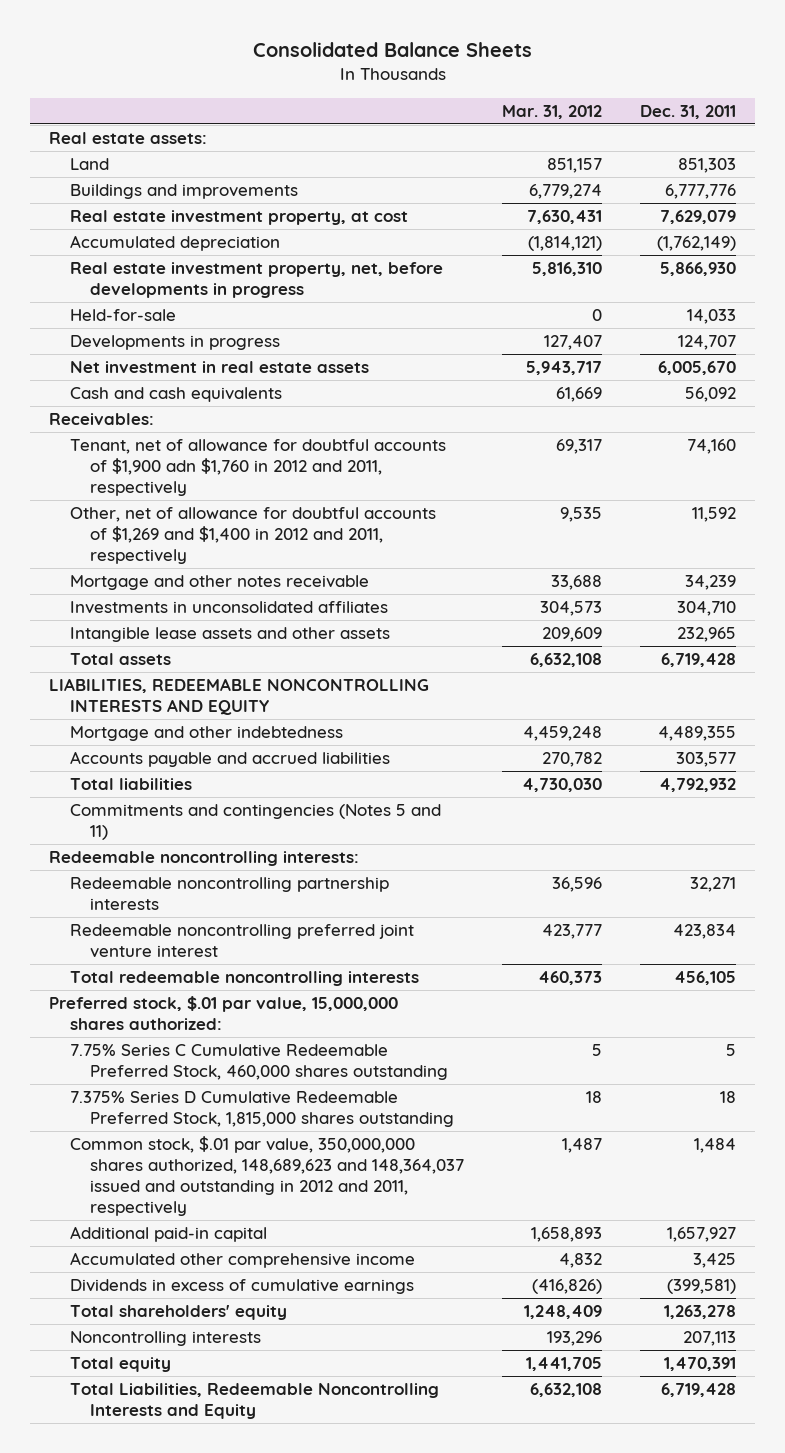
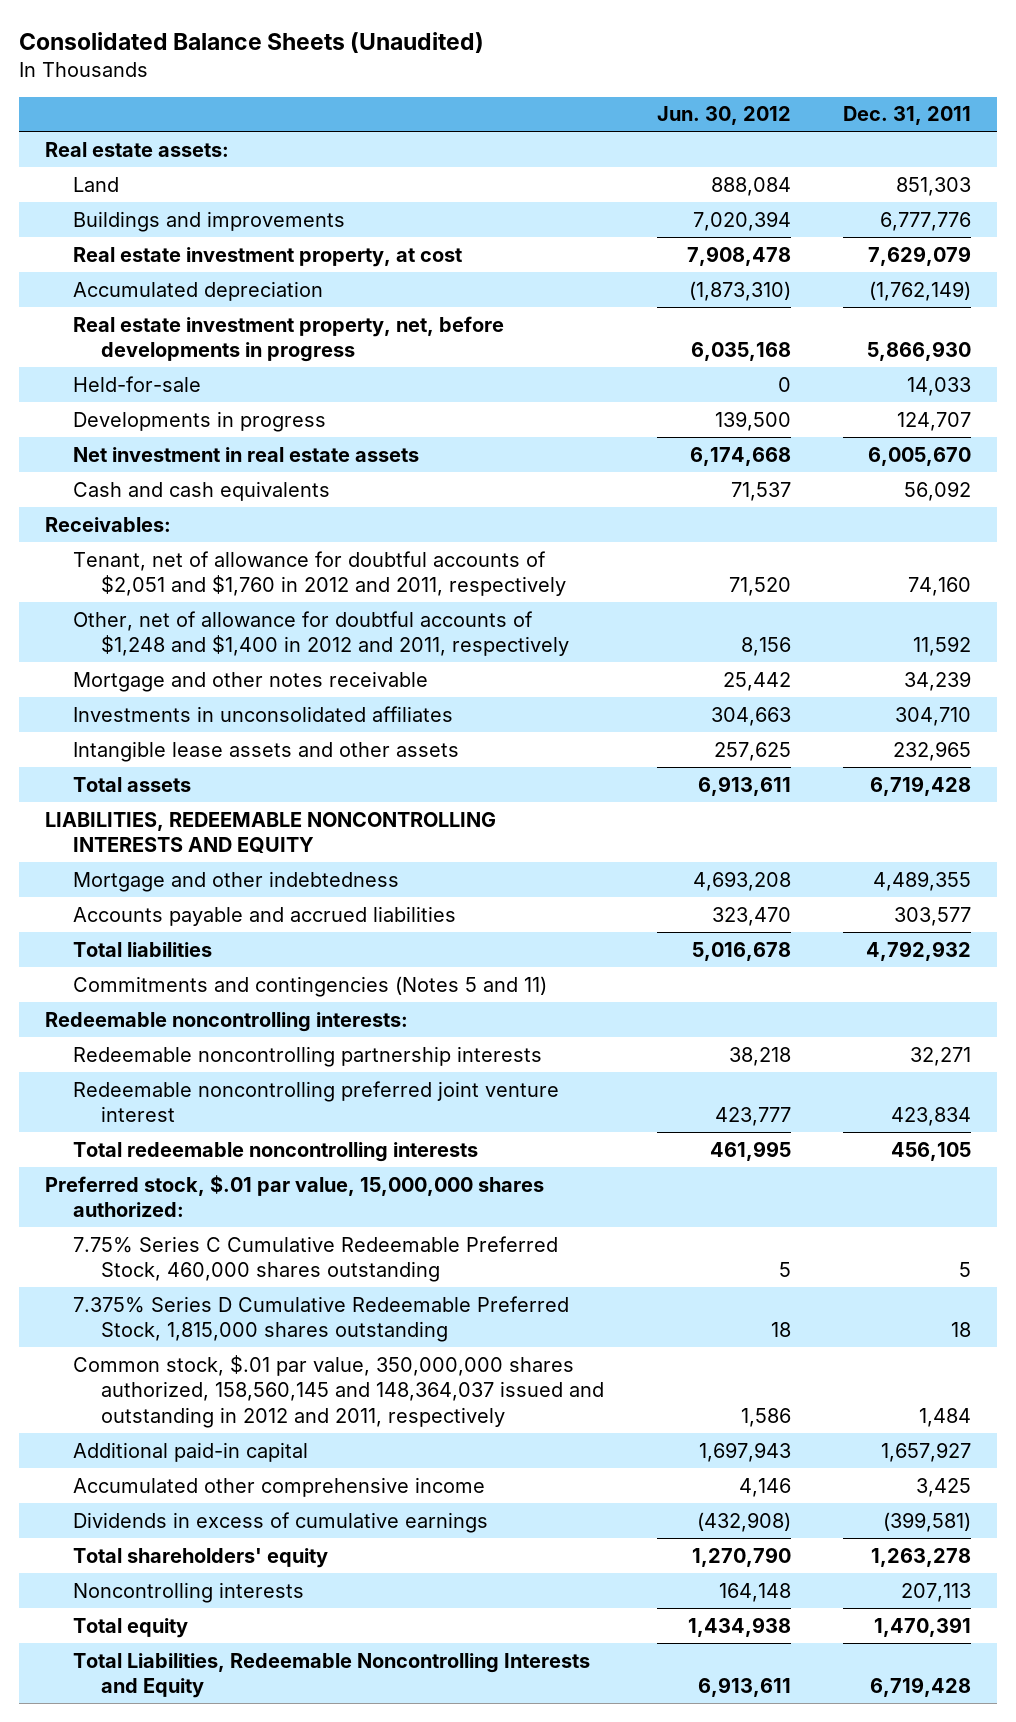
[252,42,532,58] Consolidated Balance Sheets -> [18,31,484,53] Consolidated Balance Sheets (Unaudited)
[501,104,602,119] Mar. 31, 2012 -> none
none -> [656,106,791,126] Jun. 30, 2012
[69,439,446,497] Tenant, net of allowance for doubtful accounts of $1,900 adn $1,760 in 2012 and 2011, respectively -> [73,550,567,597] Tenant, net of allowance for doubtful accounts of $2,051 and $1,760 in 2012 and 2011, respectively
[69,507,436,565] Other, net of allowance for doubtful accounts of $1,269 and $1,400 in 2012 and 2011, respectively -> [73,610,570,657] Other, net of allowance for doubtful accounts of $1,248 and $1,400 in 2012 and 2011, respectively
[69,1136,464,1217] Common stock, $.01 par value, 350,000,000 shares authorized, 148,689,623 and 148,364,037 issued and outstanding in 2012 and 2011, respectively -> [73,1354,605,1429] Common stock, $.01 par value, 350,000,000 shares authorized, 158,560,145 and 148,364,037 issued and outstanding in 2012 and 2011, respectively

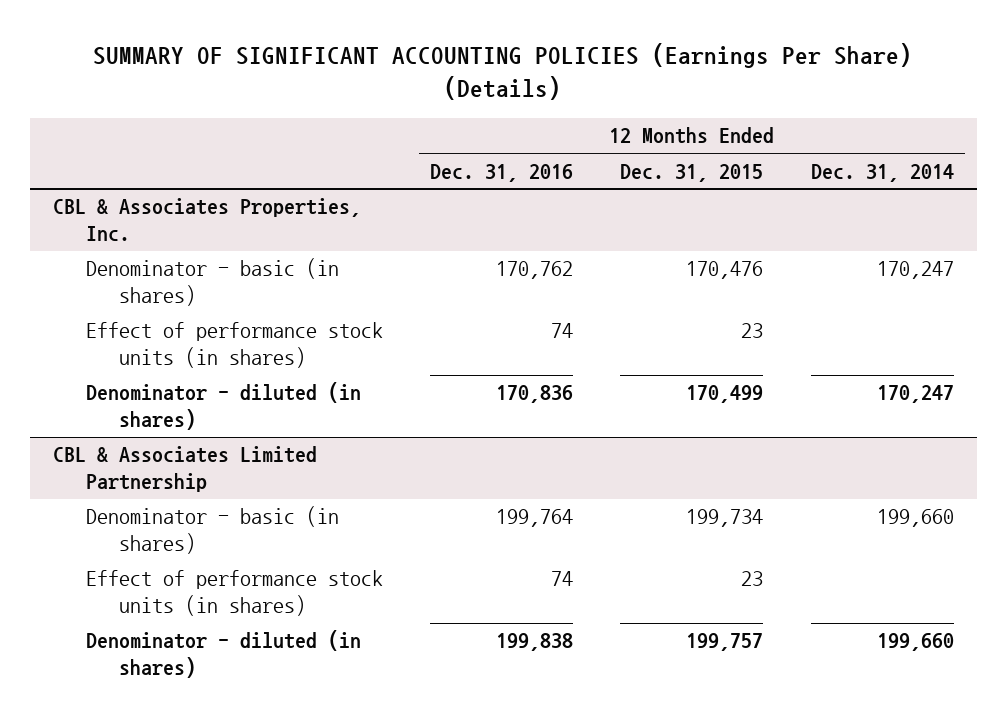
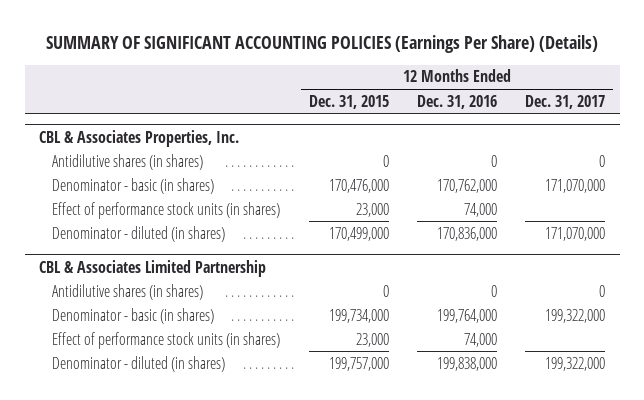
[810,163,954,182] Dec. 31, 2014 -> none
none -> [525,94,606,109] Dec. 31, 2017
none -> [52,153,204,170] Antidilutive shares (in shares)
[496,261,574,280] 170,762 -> [436,178,497,193] 170,762,000
[686,261,764,280] 170,476 -> [328,178,389,193] 170,476,000
[551,323,574,339] 74 -> [463,202,497,217] 74,000
[741,323,764,339] 23 -> [355,202,389,217] 23,000
[496,385,574,404] 170,836 -> [436,226,497,241] 170,836,000
[686,385,764,404] 170,499 -> [328,226,389,241] 170,499,000
none -> [52,283,204,300] Antidilutive shares (in shares)
[496,509,574,528] 199,764 -> [436,308,497,323] 199,764,000
[686,509,764,528] 199,734 -> [328,308,389,323] 199,734,000
[551,571,574,587] 74 -> [463,332,497,347] 74,000
[741,571,764,587] 23 -> [355,332,389,347] 23,000
[496,633,574,652] 199,838 -> [436,356,497,371] 199,838,000
[686,633,764,652] 199,757 -> [328,356,389,371] 199,757,000

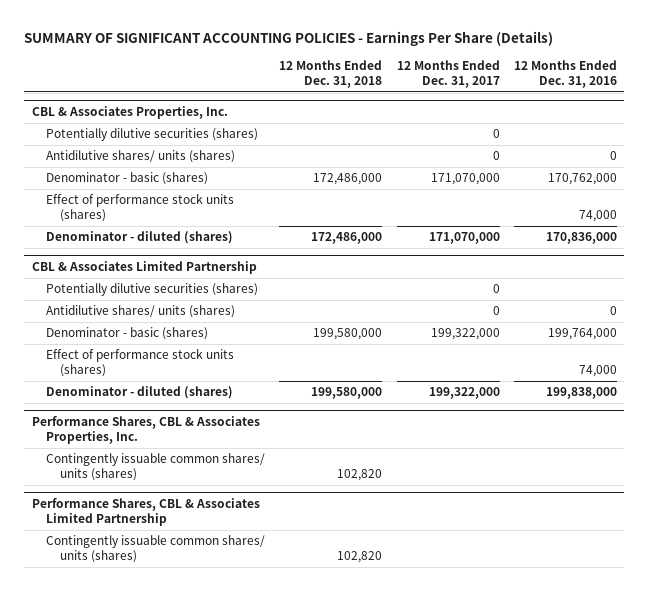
[46,35,599,54] SUMMARY OF SIGNIFICANT ACCOUNTING POLICIES (Earnings Per Share) (Details) -> [24,30,554,46] SUMMARY OF SIGNIFICANT ACCOUNTING POLICIES - Earnings Per Share (Details)
[308,94,389,109] Dec. 31, 2015 -> none
none -> [279,60,383,89] 12 Months Ended Dec. 31, 2018
none -> [45,128,258,142] Potentially dilutive securities (shares)
[52,153,204,170] Antidilutive shares (in shares) -> [45,150,235,164] Antidilutive shares/ units (shares)
[52,177,215,194] Denominator - basic (in shares) -> [45,172,208,186] Denominator - basic (shares)
[52,201,281,219] Effect of performance stock units (in shares) -> [45,193,234,223] Effect of performance stock units (shares)
[52,225,226,242] Denominator - diluted (in shares) -> [45,231,233,245] Denominator - diluted (shares)
none -> [45,283,258,297] Potentially dilutive securities (shares)
[52,283,204,300] Antidilutive shares (in shares) -> [45,305,235,319] Antidilutive shares/ units (shares)
[52,307,215,324] Denominator - basic (in shares) -> [45,327,208,341] Denominator - basic (shares)
[52,331,281,349] Effect of performance stock units (in shares) -> [45,348,234,378] Effect of performance stock units (shares)
[52,355,226,372] Denominator - diluted (in shares) -> [45,386,233,400] Denominator - diluted (shares)
none -> [31,415,260,444] Performance Shares, CBL & Associates Properties, Inc.
none -> [45,453,265,482] Contingently issuable common shares/ units (shares)
none -> [31,497,260,526] Performance Shares, CBL & Associates Limited Partnership
none -> [45,535,265,564] Contingently issuable common shares/ units (shares)

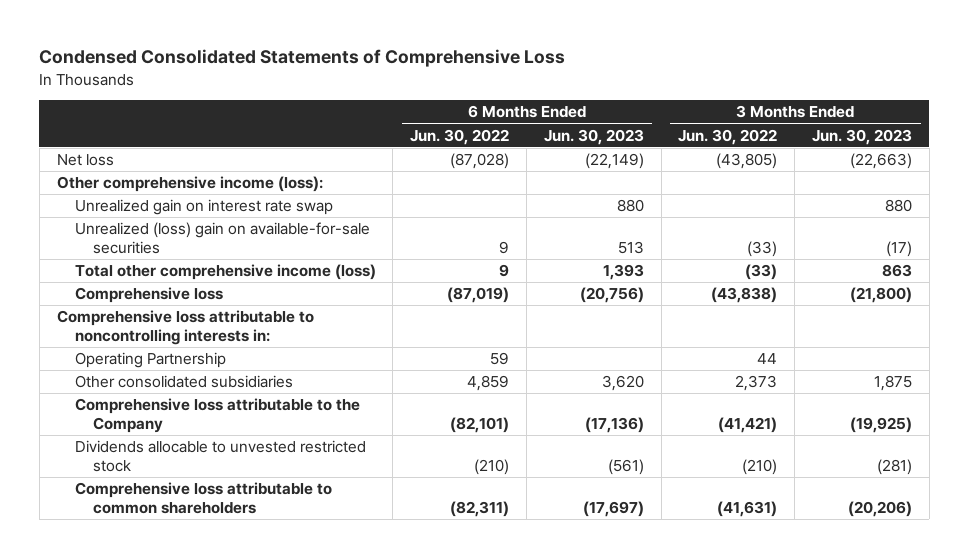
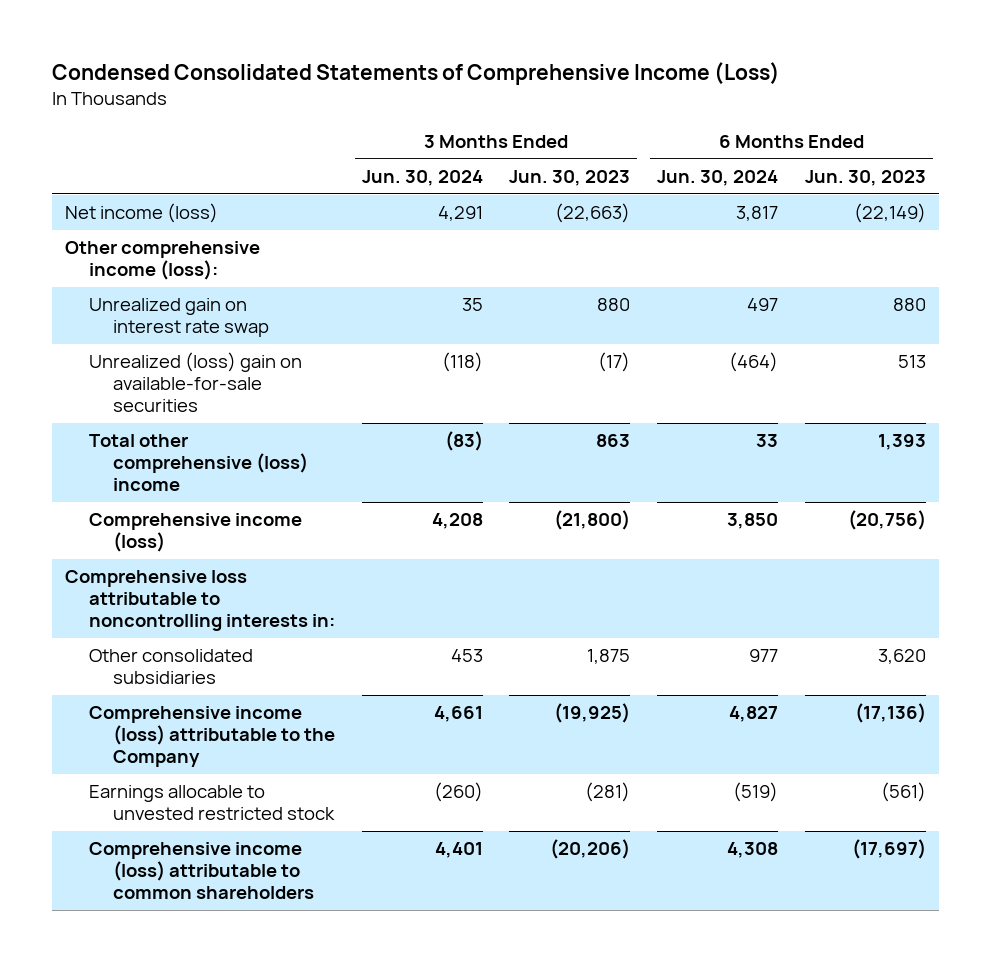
[39,49,566,68] Condensed Consolidated Statements of Comprehensive Loss -> [51,62,780,86] Condensed Consolidated Statements of Comprehensive Income (Loss)
[410,128,510,145] Jun. 30, 2022 -> none
[678,128,778,145] Jun. 30, 2022 -> none
none -> [361,169,483,186] Jun. 30, 2024
none -> [657,169,779,186] Jun. 30, 2024
[56,154,114,167] Net loss -> [65,203,219,224] Net income (loss)
[74,264,376,281] Total other comprehensive income (loss) -> [89,434,308,491] Total other comprehensive (loss) income
[74,287,223,304] Comprehensive loss -> [89,513,303,553] Comprehensive income (loss)
[74,352,226,369] Operating Partnership -> none
[74,398,360,433] Comprehensive loss attributable to the Company -> [89,706,335,767] Comprehensive income (loss) attributable to the Company
[74,440,366,472] Dividends allocable to unvested restricted stock -> [89,785,335,821] Earnings allocable to unvested restricted stock
[74,482,332,514] Comprehensive loss attributable to common shareholders -> [89,842,314,899] Comprehensive income (loss) attributable to common shareholders

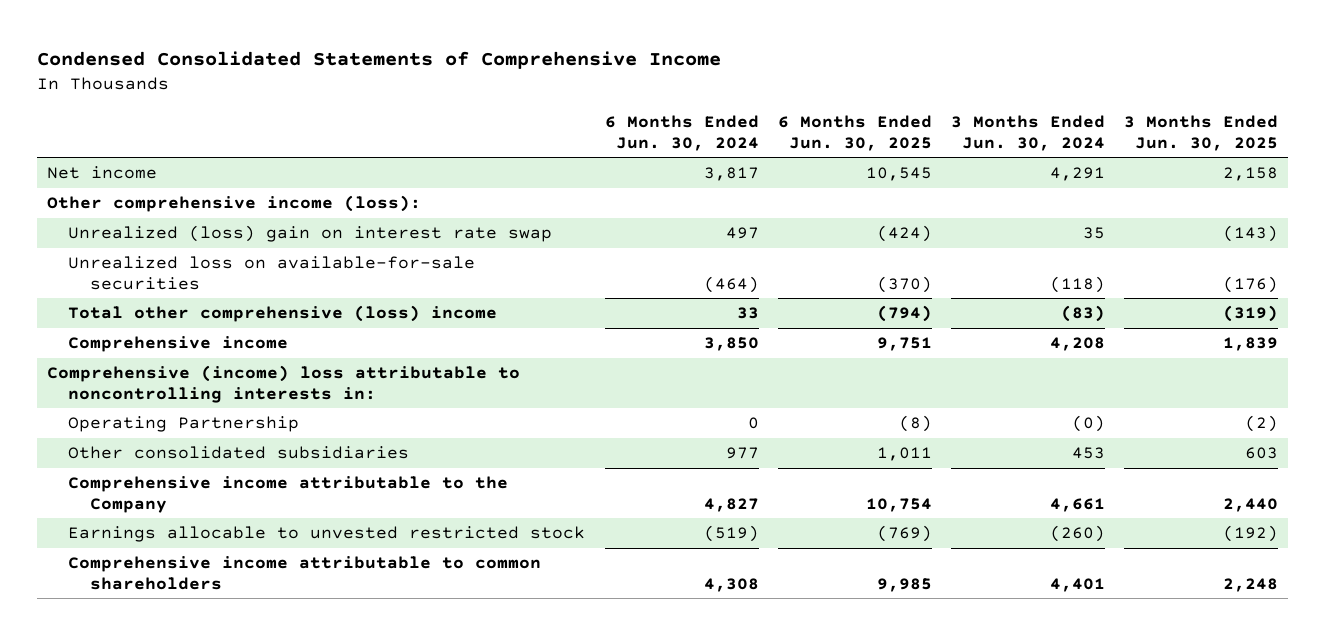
[51,62,780,86] Condensed Consolidated Statements of Comprehensive Income (Loss) -> [36,50,721,69] Condensed Consolidated Statements of Comprehensive Income
[509,169,631,186] Jun. 30, 2023 -> none
[804,169,926,186] Jun. 30, 2023 -> none
none -> [777,115,932,151] 6 Months Ended Jun. 30, 2025
none -> [1124,115,1279,151] 3 Months Ended Jun. 30, 2025
[65,203,219,224] Net income (loss) -> [46,166,157,180] Net income
[89,298,269,338] Unrealized gain on interest rate swap -> [68,225,553,243] Unrealized (loss) gain on interest rate swap
[89,352,303,412] Unrealized (loss) gain on available-for-sale securities -> [68,256,476,290] Unrealized loss on available-for-sale securities
[89,513,303,553] Comprehensive income (loss) -> [68,336,289,353] Comprehensive income
[65,570,336,631] Comprehensive loss attributable to noncontrolling interests in: -> [46,365,520,403] Comprehensive (income) loss attributable to noncontrolling interests in:
none -> [68,416,300,433] Operating Partnership
[89,706,335,767] Comprehensive income (loss) attributable to the Company -> [68,476,509,513] Comprehensive income attributable to the Company
[89,842,314,899] Comprehensive income (loss) attributable to common shareholders -> [68,556,542,590] Comprehensive income attributable to common shareholders

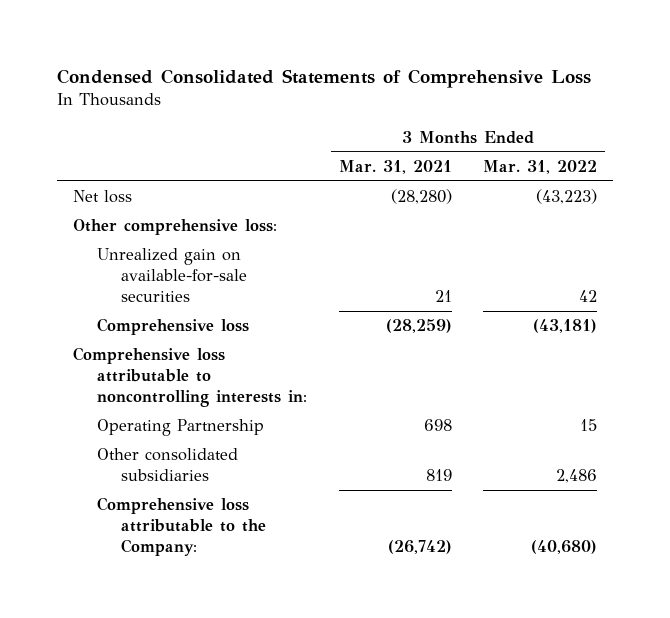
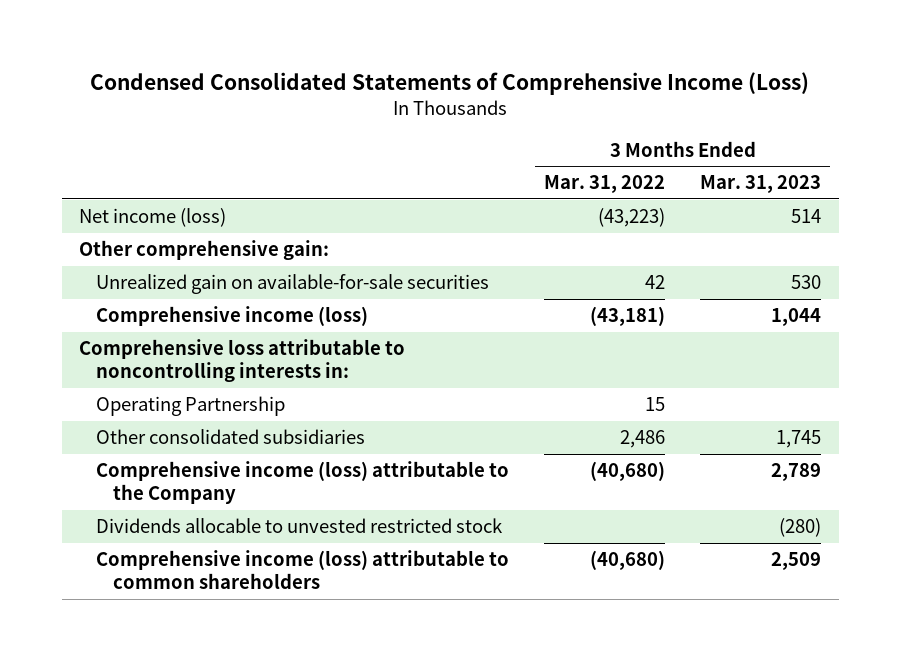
[57,68,592,88] Condensed Consolidated Statements of Comprehensive Loss -> [90,72,810,96] Condensed Consolidated Statements of Comprehensive Income (Loss)
[338,160,452,175] Mar. 31, 2021 -> none
none -> [700,175,822,194] Mar. 31, 2023
[72,190,132,204] Net loss -> [79,208,227,228] Net income (loss)
[72,219,277,236] Other comprehensive loss: -> [79,240,330,261] Other comprehensive gain:
[96,318,249,336] Comprehensive loss -> [96,306,369,327] Comprehensive income (loss)
[96,497,266,557] Comprehensive loss attributable to the Company: -> [96,461,510,505] Comprehensive income (loss) attributable to the Company
none -> [96,518,504,534] Dividends allocable to unvested restricted stock
none -> [96,550,510,590] Comprehensive income (loss) attributable to common shareholders

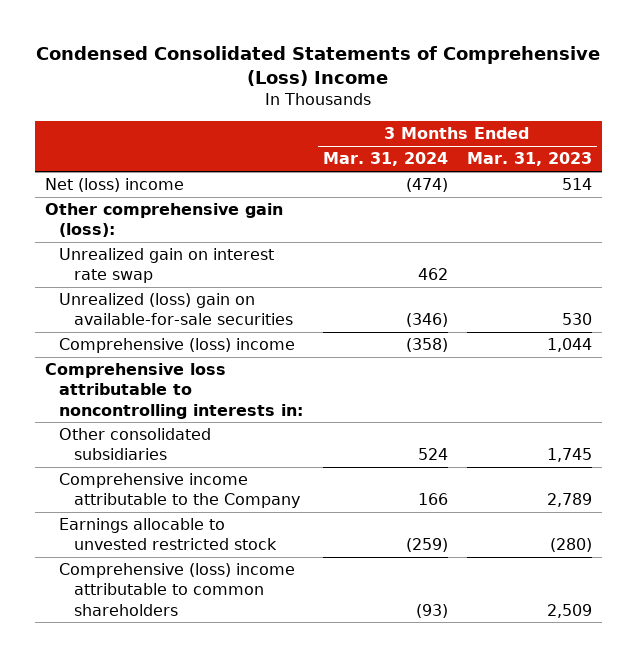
[90,72,810,96] Condensed Consolidated Statements of Comprehensive Income (Loss) -> [36,45,601,87] Condensed Consolidated Statements of Comprehensive (Loss) Income
[544,175,666,194] Mar. 31, 2022 -> none
none -> [322,152,448,167] Mar. 31, 2024
[79,208,227,228] Net income (loss) -> [44,178,184,193] Net (loss) income
[79,240,330,261] Other comprehensive gain: -> [44,203,283,238] Other comprehensive gain (loss):
none -> [59,248,275,284] Unrealized gain on interest rate swap
[96,274,490,295] Unrealized gain on available-for-sale securities -> [59,293,293,326] Unrealized (loss) gain on available-for-sale securities
[96,306,369,327] Comprehensive income (loss) -> [59,338,296,354] Comprehensive (loss) income
[96,396,286,417] Operating Partnership -> none
[96,461,510,505] Comprehensive income (loss) attributable to the Company -> [59,473,300,509] Comprehensive income attributable to the Company
[96,518,504,534] Dividends allocable to unvested restricted stock -> [59,518,277,551] Earnings allocable to unvested restricted stock
[96,550,510,590] Comprehensive income (loss) attributable to common shareholders -> [59,563,296,616] Comprehensive (loss) income attributable to common shareholders

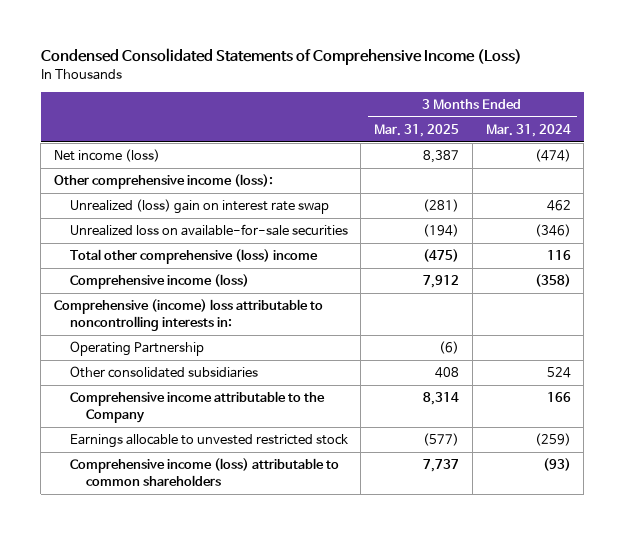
[36,45,601,87] Condensed Consolidated Statements of Comprehensive (Loss) Income -> [40,48,522,66] Condensed Consolidated Statements of Comprehensive Income (Loss)
[466,152,592,167] Mar. 31, 2023 -> none
none -> [374,124,460,138] Mar. 31, 2025
[44,178,184,193] Net (loss) income -> [53,149,160,163] Net income (loss)
[44,203,283,238] Other comprehensive gain (loss): -> [53,174,273,190] Other comprehensive income (loss):
[59,248,275,284] Unrealized gain on interest rate swap -> [69,199,329,215] Unrealized (loss) gain on interest rate swap
[59,293,293,326] Unrealized (loss) gain on available-for-sale securities -> [69,224,348,237] Unrealized loss on available-for-sale securities
none -> [69,249,318,265] Total other comprehensive (loss) income
[59,338,296,354] Comprehensive (loss) income -> [69,274,249,290] Comprehensive income (loss)
[44,363,304,419] Comprehensive loss attributable to noncontrolling interests in: -> [53,299,323,331] Comprehensive (income) loss attributable to noncontrolling interests in:
none -> [69,341,204,357] Operating Partnership
[59,563,296,616] Comprehensive (loss) income attributable to common shareholders -> [69,458,339,486] Comprehensive income (loss) attributable to common shareholders

